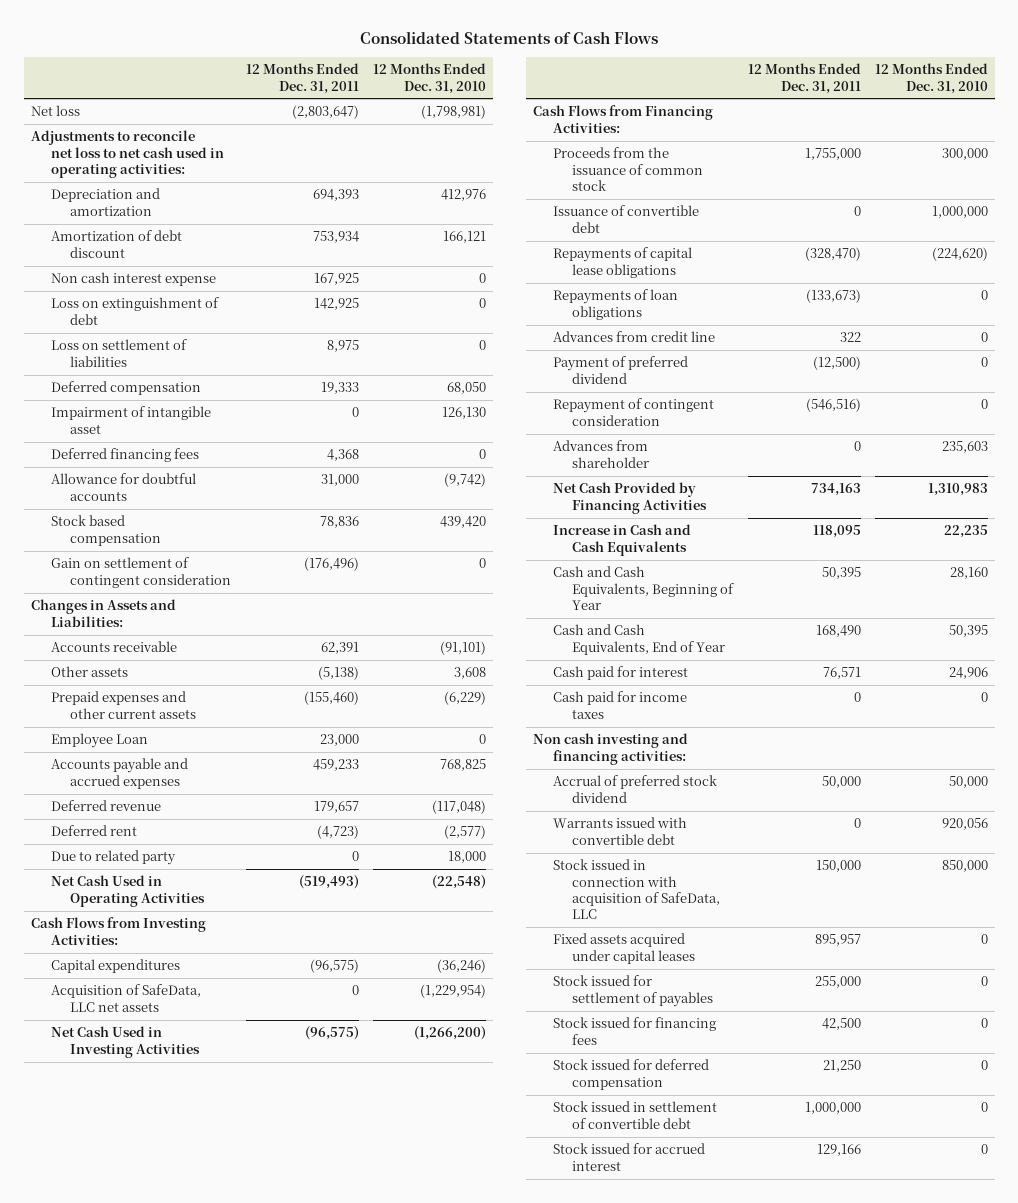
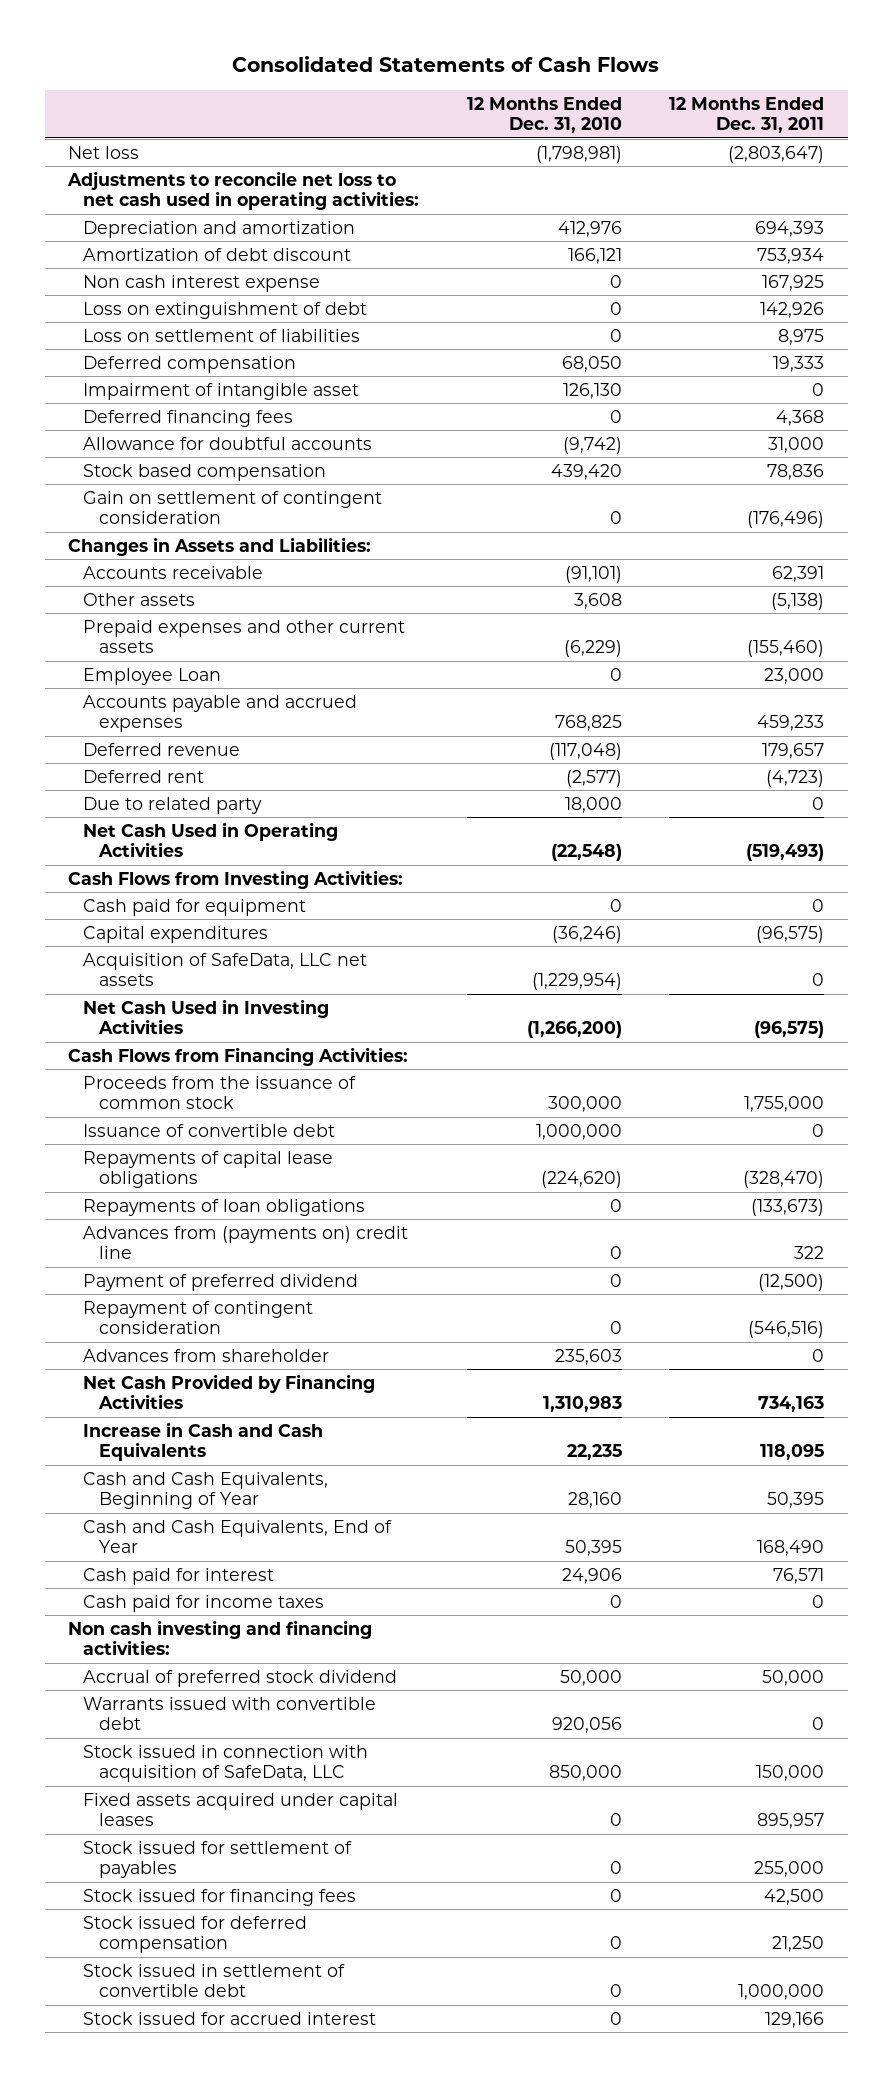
[313,298,359,311] 142,925 -> [760,301,825,318] 142,926
none -> [83,898,307,916] Cash paid for equipment
[552,331,715,343] Advances from credit line -> [83,1225,409,1260] Advances from (payments on) credit line

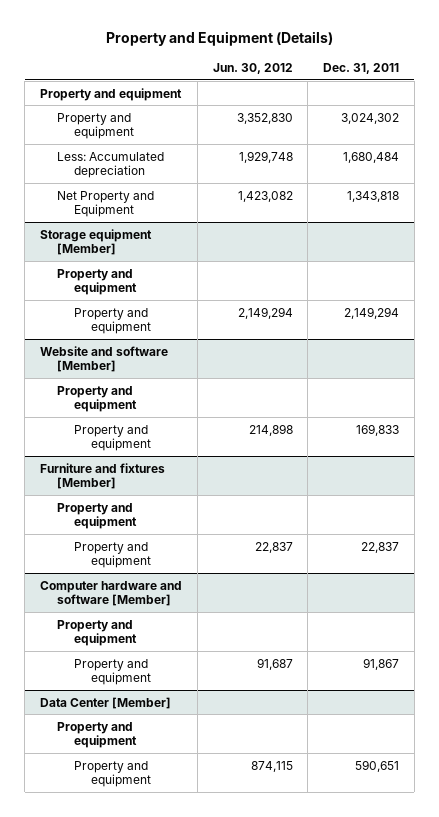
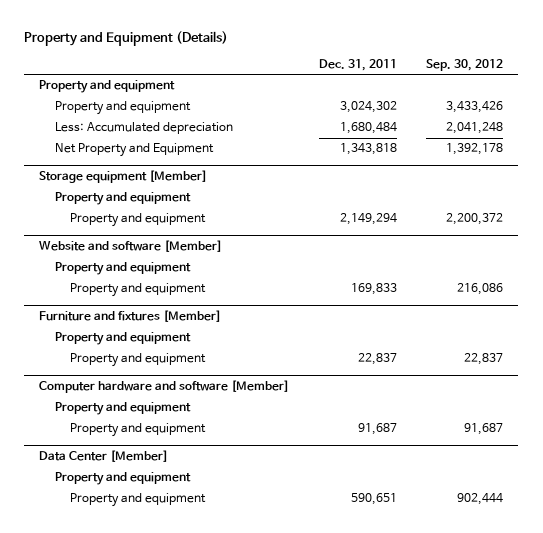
[212,63,293,75] Jun. 30, 2012 -> none
none -> [426,58,504,71] Sep. 30, 2012
[363,657,400,670] 91,867 -> [357,423,397,436] 91,687

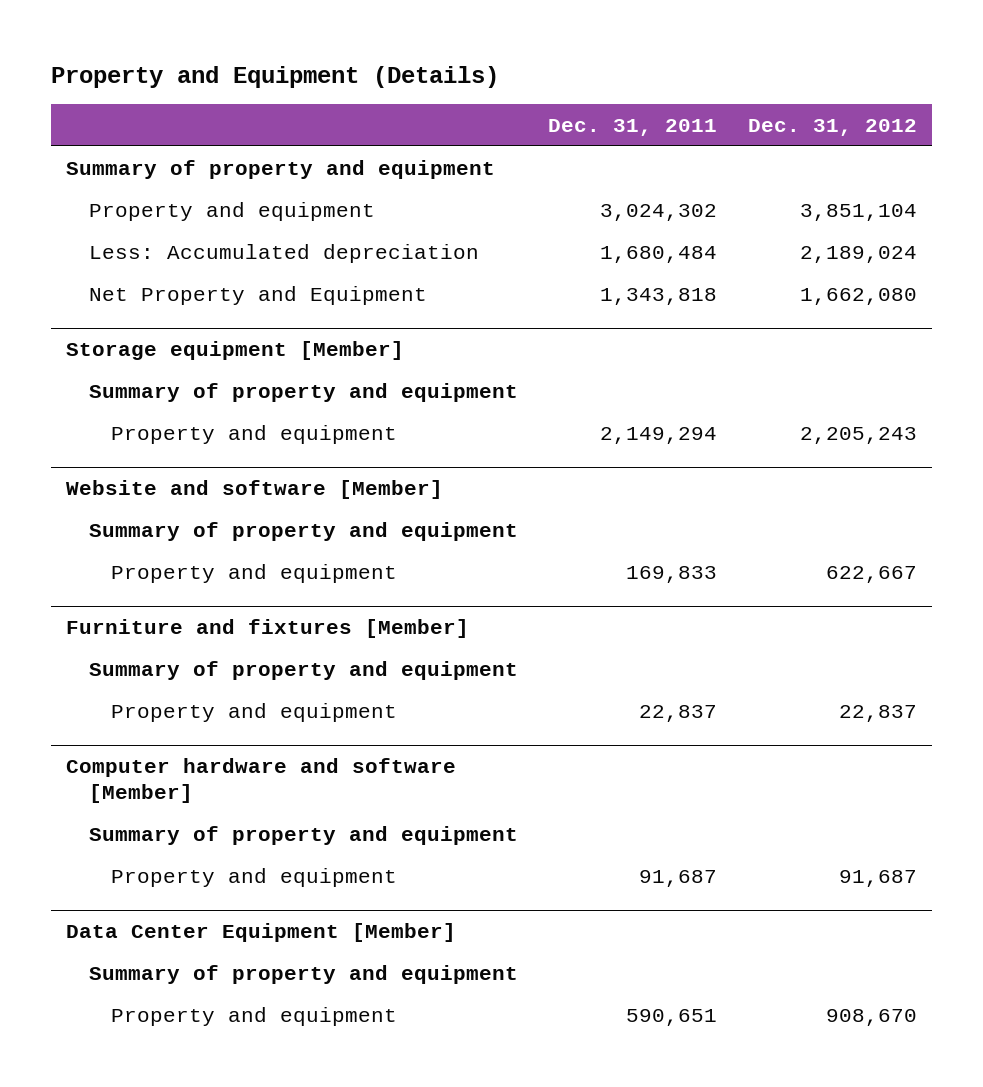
[426,58,504,71] Sep. 30, 2012 -> none
none -> [747,118,917,136] Dec. 31, 2012
[39,80,176,94] Property and equipment -> [66,159,496,179] Summary of property and equipment
[54,192,191,206] Property and equipment -> [88,382,518,402] Summary of property and equipment
[54,262,191,276] Property and equipment -> [88,521,518,541] Summary of property and equipment
[54,332,191,346] Property and equipment -> [88,660,518,680] Summary of property and equipment
[54,402,191,416] Property and equipment -> [88,825,518,845] Summary of property and equipment
[39,450,169,463] Data Center [Member] -> [66,922,457,942] Data Center Equipment [Member]
[54,472,191,486] Property and equipment -> [88,964,518,984] Summary of property and equipment

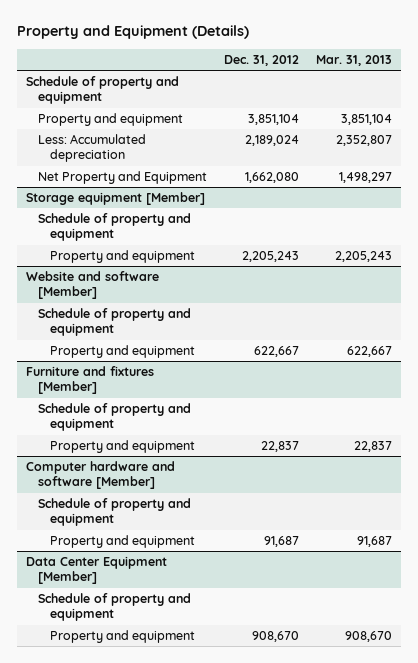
[548,118,718,136] Dec. 31, 2011 -> none
none -> [316,54,393,66] Mar. 31, 2013
[66,159,496,179] Summary of property and equipment -> [25,76,179,105] Schedule of property and equipment
[88,382,518,402] Summary of property and equipment -> [37,213,191,242] Schedule of property and equipment
[88,521,518,541] Summary of property and equipment -> [37,308,191,337] Schedule of property and equipment
[88,660,518,680] Summary of property and equipment -> [37,403,191,432] Schedule of property and equipment
[88,825,518,845] Summary of property and equipment -> [37,498,191,527] Schedule of property and equipment
[88,964,518,984] Summary of property and equipment -> [37,593,191,622] Schedule of property and equipment

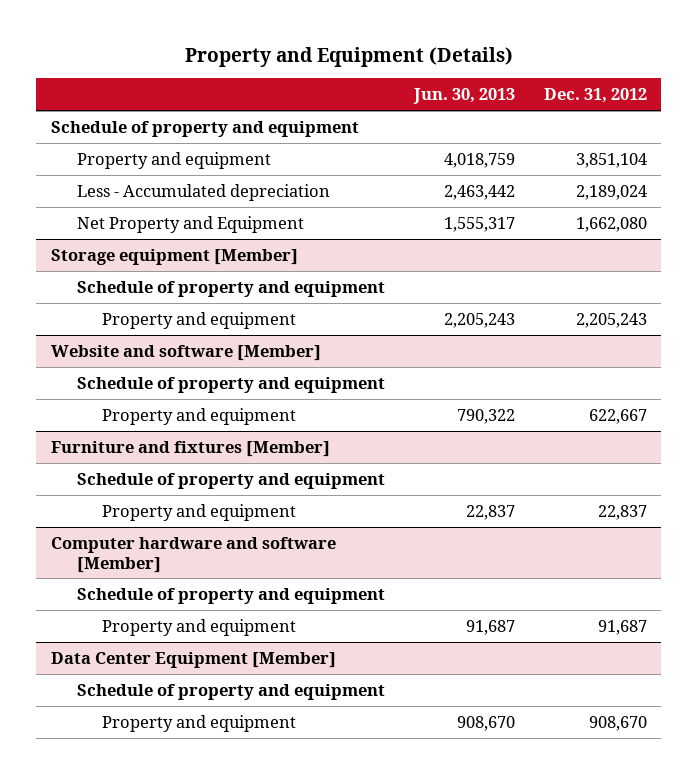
[316,54,393,66] Mar. 31, 2013 -> none
none -> [412,88,515,105] Jun. 30, 2013
[37,134,146,163] Less: Accumulated depreciation -> [76,183,330,201] Less - Accumulated depreciation

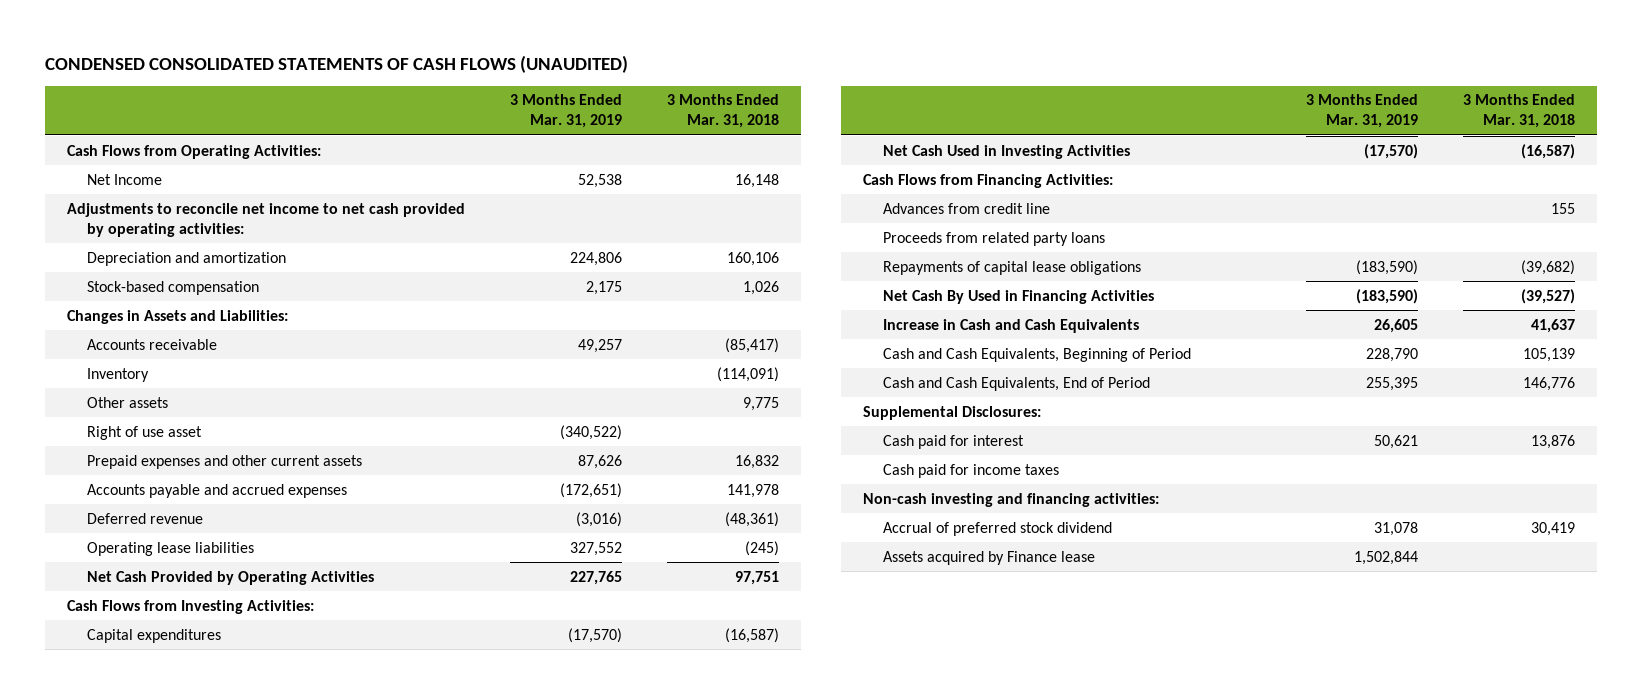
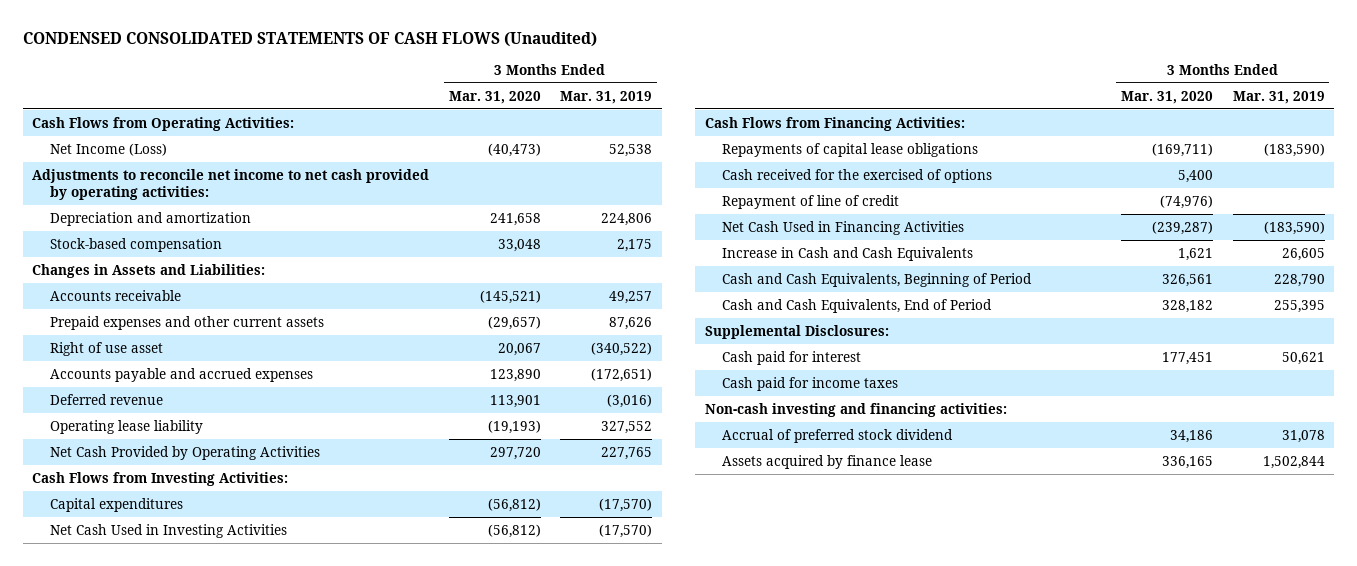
[44,54,628,73] CONDENSED CONSOLIDATED STATEMENTS OF CASH FLOWS (UNAUDITED) -> [22,31,597,47] CONDENSED CONSOLIDATED STATEMENTS OF CASH FLOWS (Unaudited)
[666,94,779,129] 3 Months Ended Mar. 31, 2018 -> none
none -> [448,90,541,104] Mar. 31, 2020
[87,173,163,185] Net Income -> [49,142,167,156] Net Income (Loss)
[87,367,150,382] Inventory -> none
[87,396,169,408] Other assets -> none
[87,425,203,440] Right of use asset -> [49,341,163,356] Right of use asset
[87,541,255,556] Operating lease liabilities -> [49,419,203,434] Operating lease liability
[882,202,1050,214] Advances from credit line -> none
[882,231,1105,246] Proceeds from related party loans -> none
none -> [722,168,993,183] Cash received for the exercised of options
none -> [722,194,900,209] Repayment of line of credit
[882,289,1154,304] Net Cash By Used in Financing Activities -> [722,220,965,235] Net Cash Used in Financing Activities
[882,550,1095,565] Assets acquired by Finance lease -> [722,454,933,469] Assets acquired by finance lease

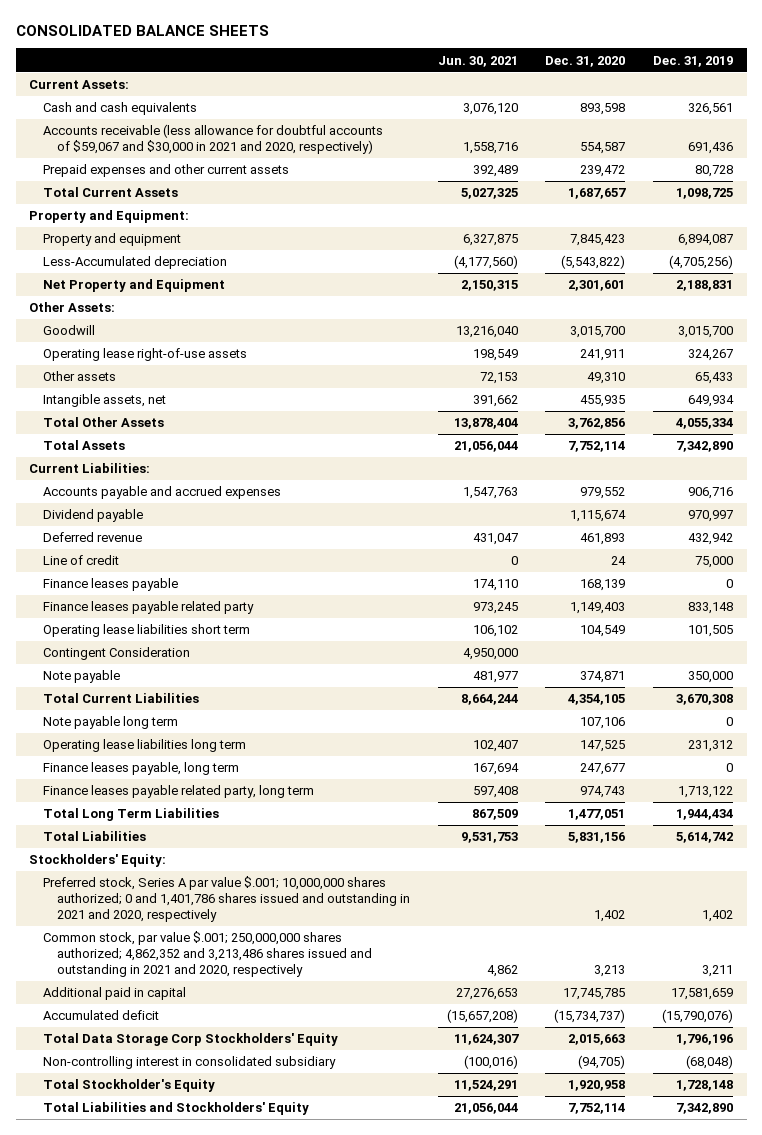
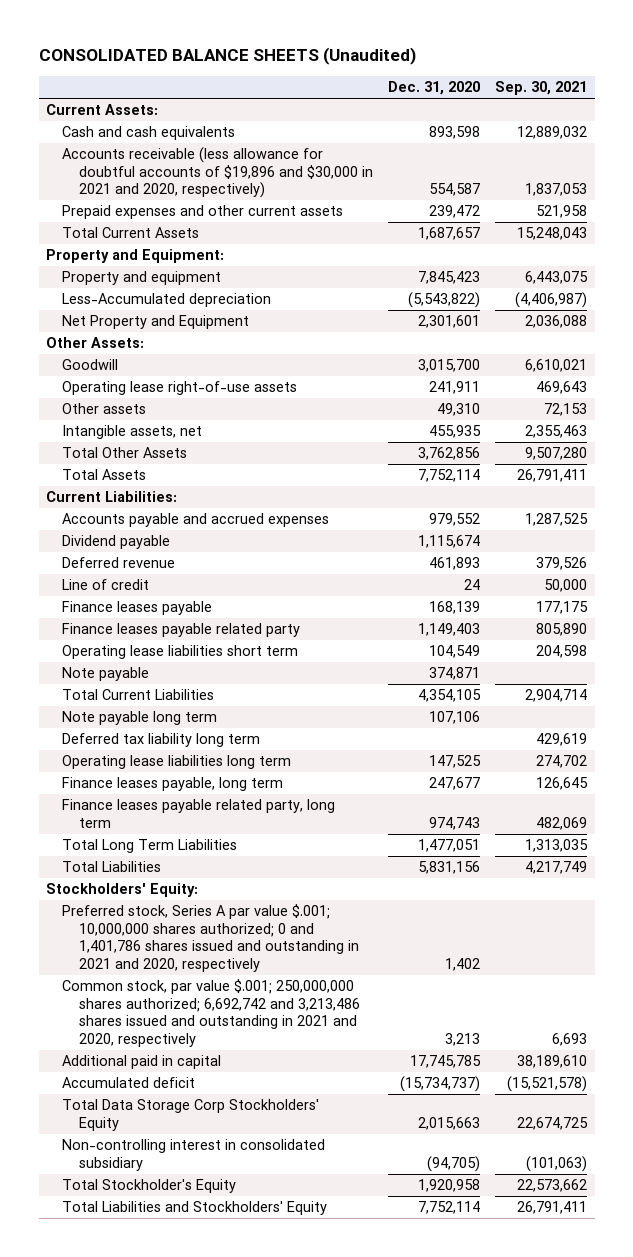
[15,24,269,36] CONSOLIDATED BALANCE SHEETS -> [38,47,416,66] CONSOLIDATED BALANCE SHEETS (Unaudited)
[437,55,518,67] Jun. 30, 2021 -> none
[652,55,733,67] Dec. 31, 2019 -> none
none -> [495,81,588,96] Sep. 30, 2021
[43,124,384,154] Accounts receivable (less allowance for doubtful accounts of $59,067 and $30,000 in 2021 and 2020, respectively) -> [62,147,373,199] Accounts receivable (less allowance for doubtful accounts of $19,896 and $30,000 in 2021 and 2020, respectively)
[43,647,191,661] Contingent Consideration -> none
none -> [62,733,261,748] Deferred tax liability long term
[43,931,373,977] Common stock, par value $.001; 250,000,000 shares authorized; 4,862,352 and 3,213,486 shares issued and outstanding in 2021 and 2020, respectively -> [62,979,360,1047] Common stock, par value $.001; 250,000,000 shares authorized; 6,692,742 and 3,213,486 shares issued and outstanding in 2021 and 2020, respectively

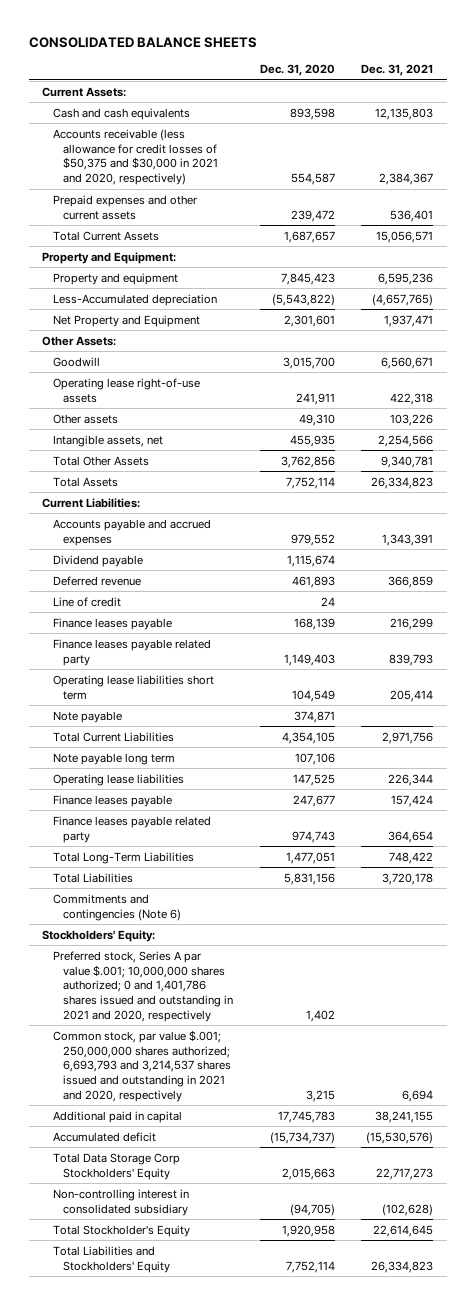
[38,47,416,66] CONSOLIDATED BALANCE SHEETS (Unaudited) -> [29,36,258,48] CONSOLIDATED BALANCE SHEETS
[495,81,588,96] Sep. 30, 2021 -> none
none -> [361,64,434,77] Dec. 31, 2021
[62,147,373,199] Accounts receivable (less allowance for doubtful accounts of $19,896 and $30,000 in 2021 and 2020, respectively) -> [52,128,218,185] Accounts receivable (less allowance for credit losses of $50,375 and $30,000 in 2021 and 2020, respectively)
[62,733,261,748] Deferred tax liability long term -> none
[62,755,292,770] Operating lease liabilities long term -> [52,773,184,786] Operating lease liabilities
[62,777,284,792] Finance leases payable, long term -> [52,794,172,807] Finance leases payable
[62,799,336,828] Finance leases payable related party, long term -> [52,815,211,843] Finance leases payable related party
[62,839,238,854] Total Long Term Liabilities -> [52,851,194,864] Total Long-Term Liabilities
none -> [52,893,181,921] Commitments and contingencies (Note 6)
[62,979,360,1047] Common stock, par value $.001; 250,000,000 shares authorized; 6,692,742 and 3,213,486 shares issued and outstanding in 2021 and 2020, respectively -> [52,1029,231,1102] Common stock, par value $.001; 250,000,000 shares authorized; 6,693,793 and 3,214,537 shares issued and outstanding in 2021 and 2020, respectively
[445,1032,481,1046] 3,213 -> [305,1089,335,1102] 3,215
[410,1055,482,1069] 17,745,785 -> [277,1110,335,1123] 17,745,783

